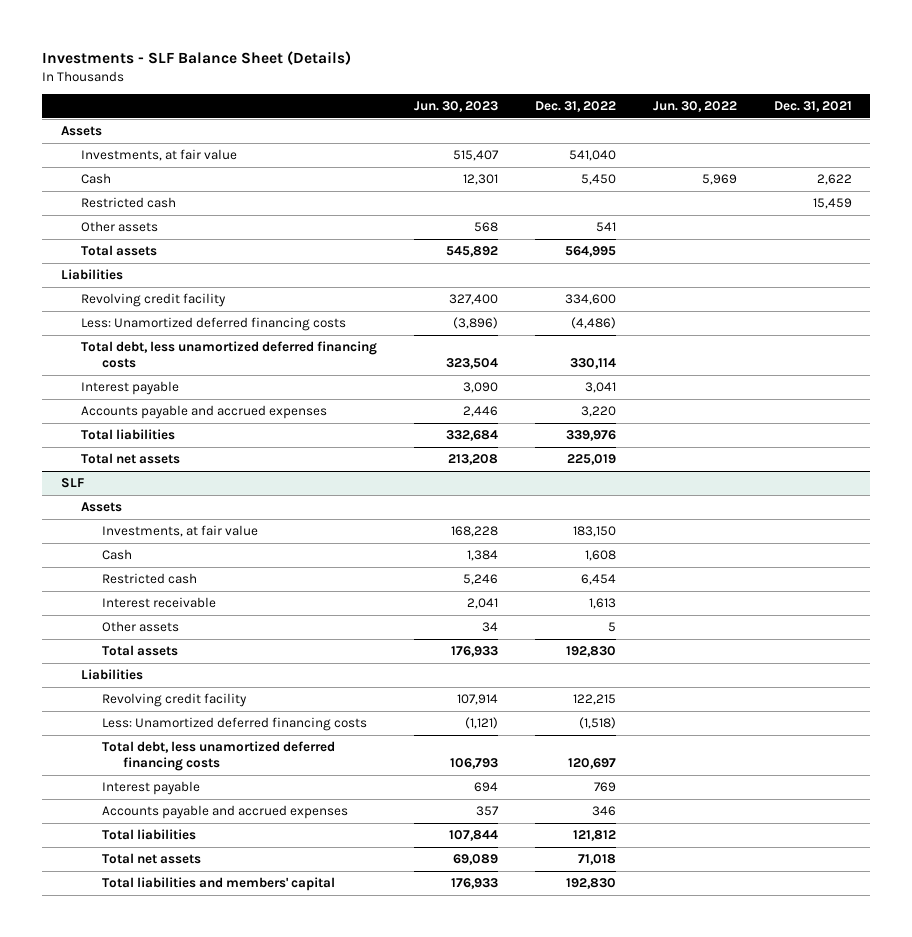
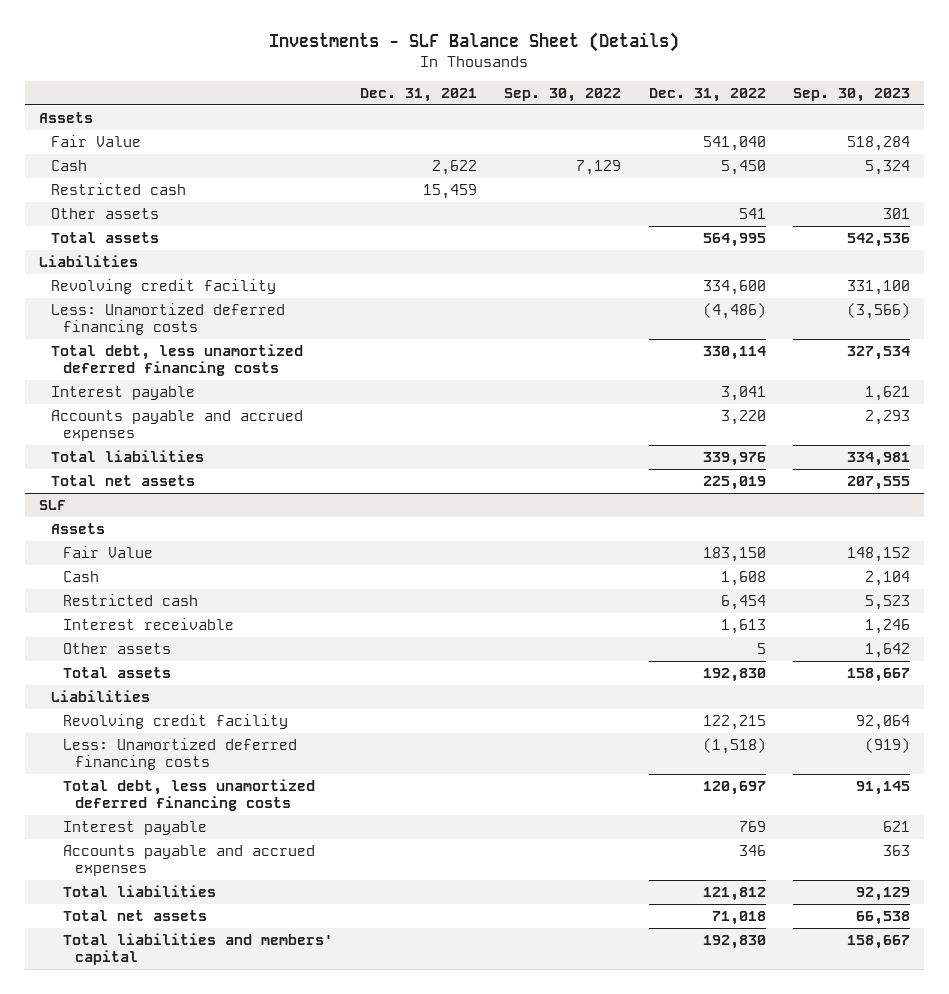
[414,101,499,113] Jun. 30, 2023 -> none
[652,101,737,113] Jun. 30, 2022 -> none
none -> [504,87,622,102] Sep. 30, 2022
none -> [793,87,911,102] Sep. 30, 2023
[81,149,238,162] Investments, at fair value -> [50,134,141,147] Fair Value
[102,525,259,538] Investments, at fair value -> [62,545,153,558] Fair Value

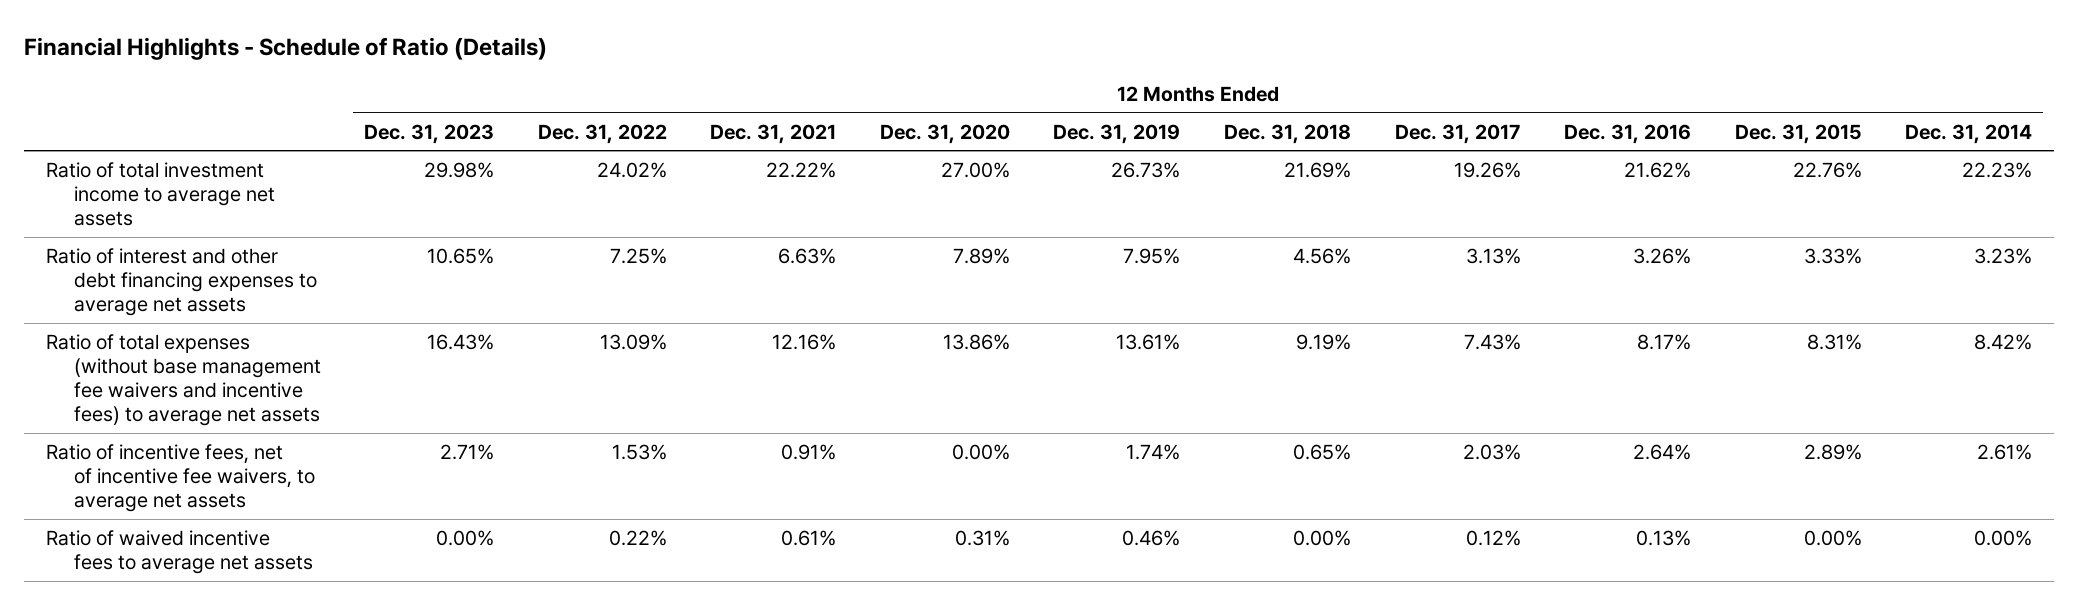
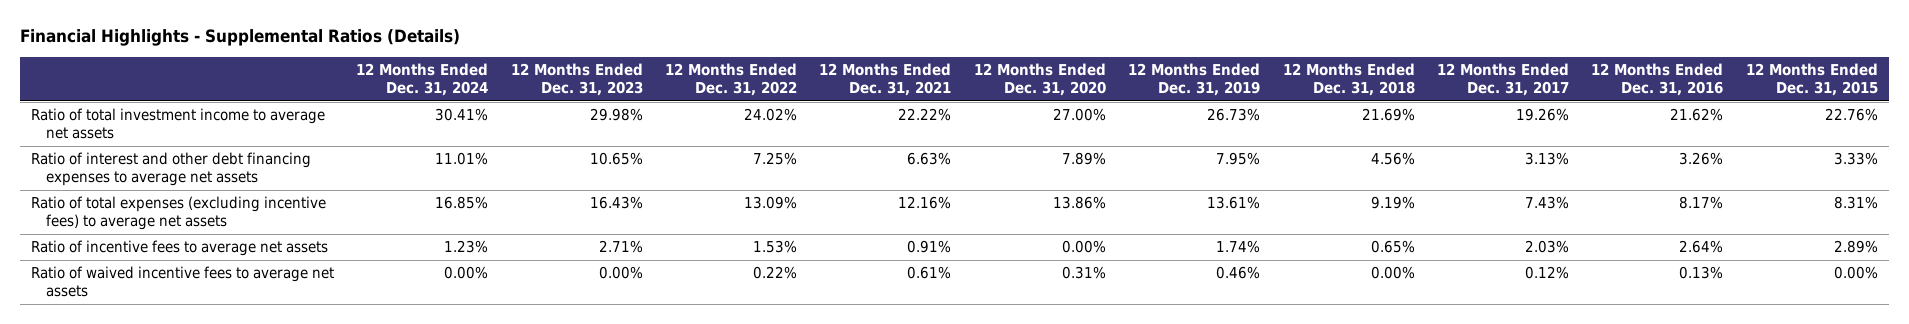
[24,37,548,61] Financial Highlights - Schedule of Ratio (Details) -> [19,29,460,47] Financial Highlights - Supplemental Ratios (Details)
[1905,123,2033,144] Dec. 31, 2014 -> none
none -> [356,63,489,97] 12 Months Ended Dec. 31, 2024
[46,333,321,427] Ratio of total expenses (without base management fee waivers and incentive fees) to average net assets -> [30,196,326,231] Ratio of total expenses (excluding incentive fees) to average net assets
[46,443,315,513] Ratio of incentive fees, net of incentive fee waivers, to average net assets -> [30,240,328,257] Ratio of incentive fees to average net assets

